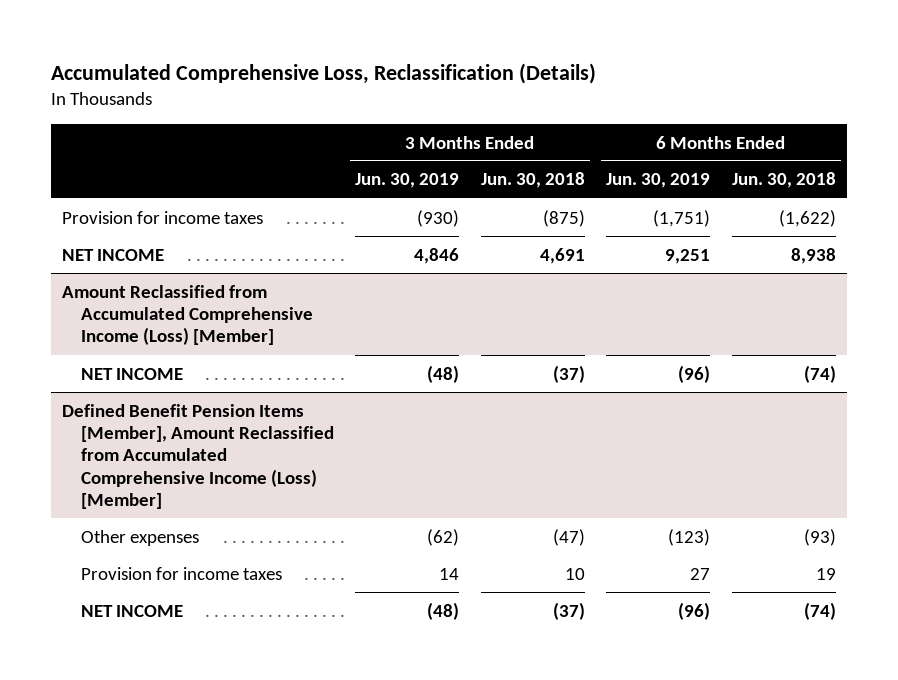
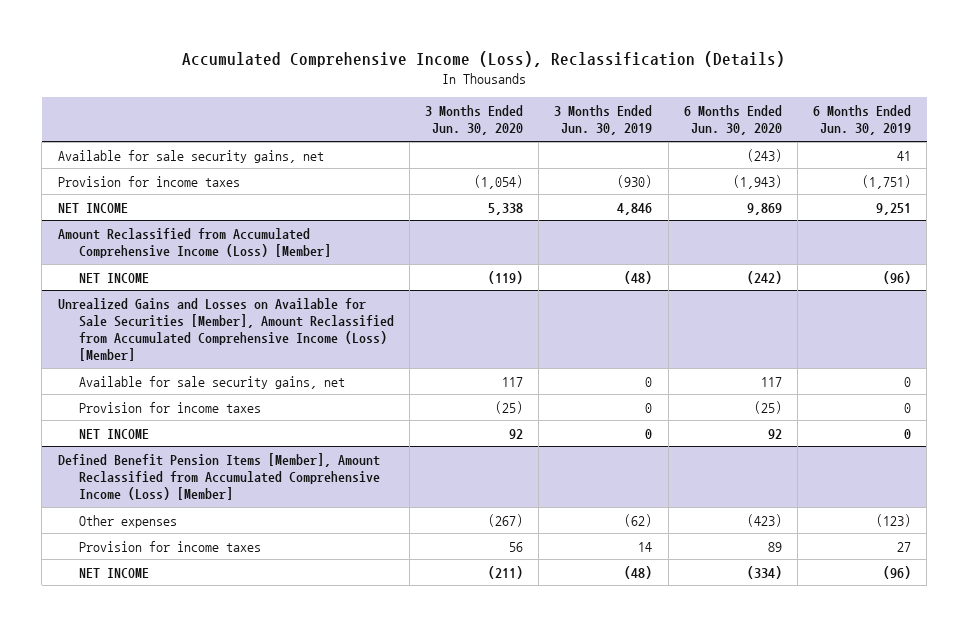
[50,62,596,84] Accumulated Comprehensive Loss, Reclassification (Details) -> [182,50,786,67] Accumulated Comprehensive Income (Loss), Reclassification (Details)
[480,172,585,189] Jun. 30, 2018 -> none
[731,172,836,189] Jun. 30, 2018 -> none
none -> [425,105,524,136] 3 Months Ended Jun. 30, 2020
none -> [683,105,782,136] 6 Months Ended Jun. 30, 2020
none -> [57,149,324,163] Available for sale security gains, net
none -> [57,297,394,362] Unrealized Gains and Losses on Available for Sale Securities [Member], Amount Reclassified from Accumulated Comprehensive Income (Loss) [Member]
none -> [78,375,345,389] Available for sale security gains, net
none -> [78,401,261,413] Provision for income taxes
none -> [78,428,149,439] NET INCOME

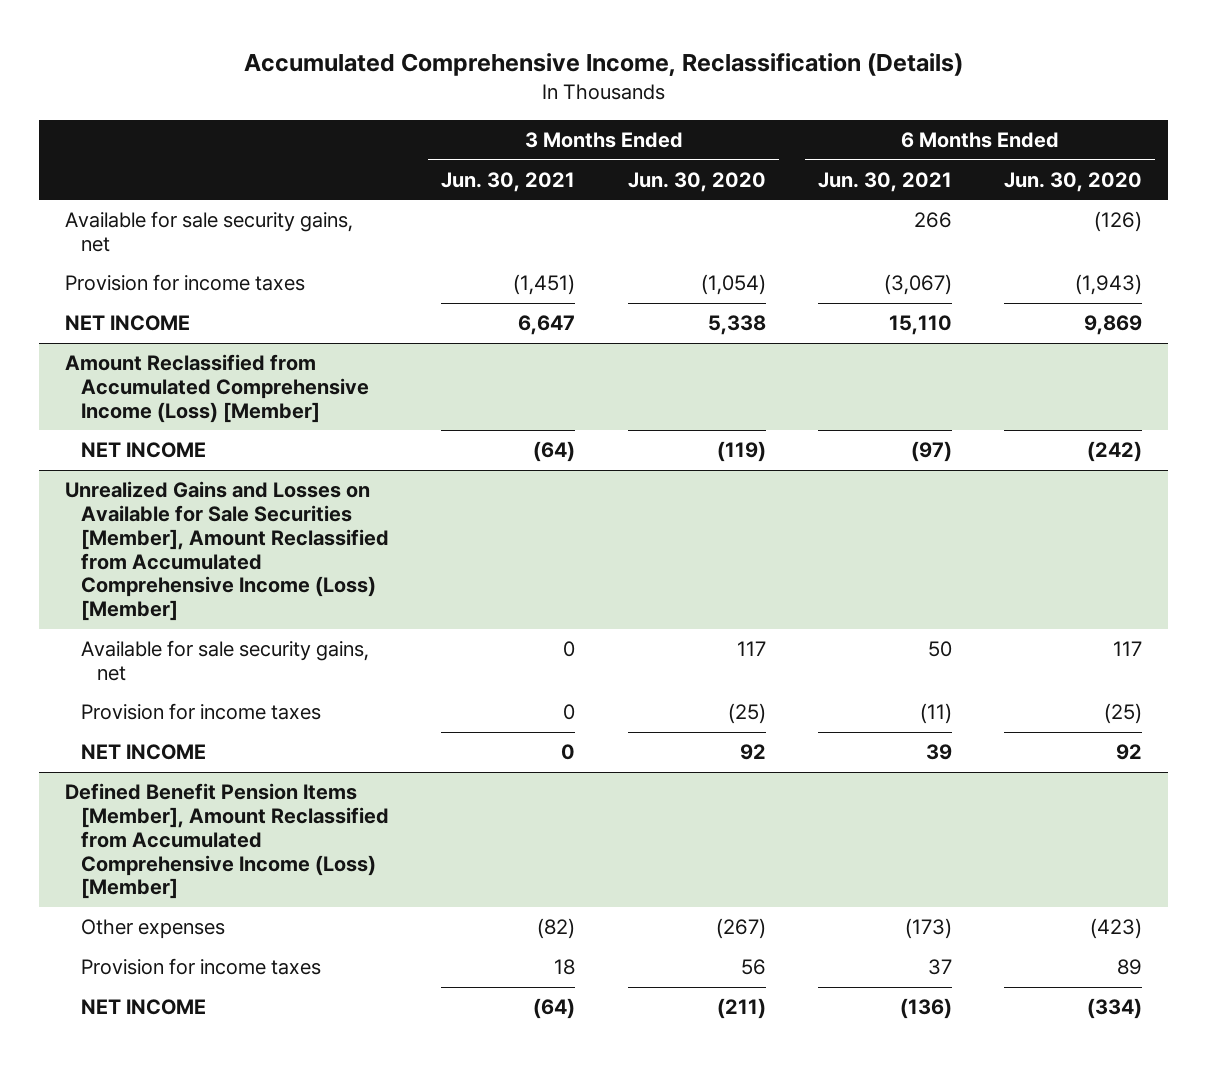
[182,50,786,67] Accumulated Comprehensive Income (Loss), Reclassification (Details) -> [243,53,963,77] Accumulated Comprehensive Income, Reclassification (Details)
[554,105,653,136] 3 Months Ended Jun. 30, 2019 -> none
[812,105,911,136] 6 Months Ended Jun. 30, 2019 -> none
none -> [441,171,576,192] Jun. 30, 2021
none -> [817,171,952,192] Jun. 30, 2021
[746,148,782,162] (243) -> [1094,211,1143,233] (126)

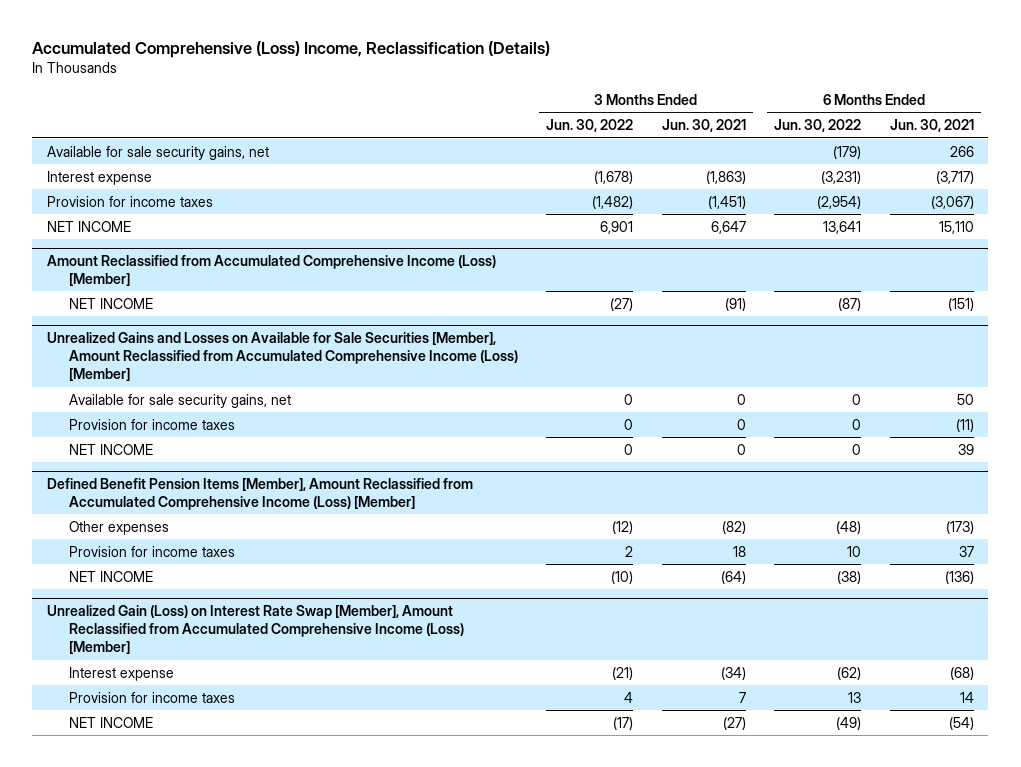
[243,53,963,77] Accumulated Comprehensive Income, Reclassification (Details) -> [32,41,551,59] Accumulated Comprehensive (Loss) Income, Reclassification (Details)
[627,171,766,192] Jun. 30, 2020 -> none
[1004,171,1143,192] Jun. 30, 2020 -> none
none -> [546,119,634,133] Jun. 30, 2022
none -> [774,119,862,133] Jun. 30, 2022
none -> [46,170,152,185] Interest expense
[533,441,576,463] (64) -> [724,297,746,311] (91)
[910,441,952,463] (97) -> [948,297,975,311] (151)
none -> [46,604,464,655] Unrealized Gain (Loss) on Interest Rate Swap [Member], Amount Reclassified from Accumulated Comprehensive Income (Loss) [Member]
none -> [68,666,174,681] Interest expense
none -> [68,691,235,703] Provision for income taxes
none -> [68,716,153,728] NET INCOME

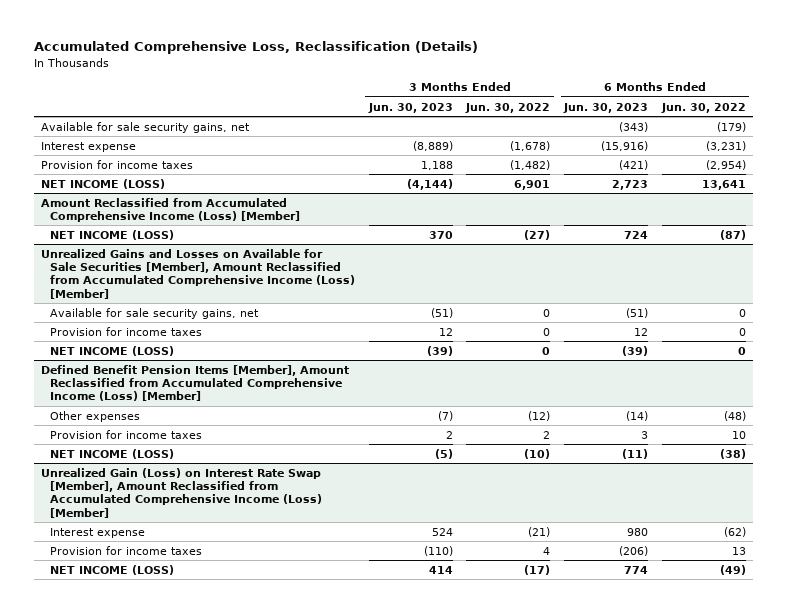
[32,41,551,59] Accumulated Comprehensive (Loss) Income, Reclassification (Details) -> [34,41,479,55] Accumulated Comprehensive Loss, Reclassification (Details)
[661,119,746,133] Jun. 30, 2021 -> none
[890,119,975,133] Jun. 30, 2021 -> none
none -> [367,102,453,113] Jun. 30, 2023
none -> [563,102,649,113] Jun. 30, 2023
[46,220,131,232] NET INCOME -> [40,178,165,189] NET INCOME (LOSS)
[68,297,153,309] NET INCOME -> [50,229,175,240] NET INCOME (LOSS)
[68,443,153,455] NET INCOME -> [50,345,175,356] NET INCOME (LOSS)
[68,570,153,582] NET INCOME -> [50,448,175,459] NET INCOME (LOSS)
[68,716,153,728] NET INCOME -> [50,564,175,575] NET INCOME (LOSS)

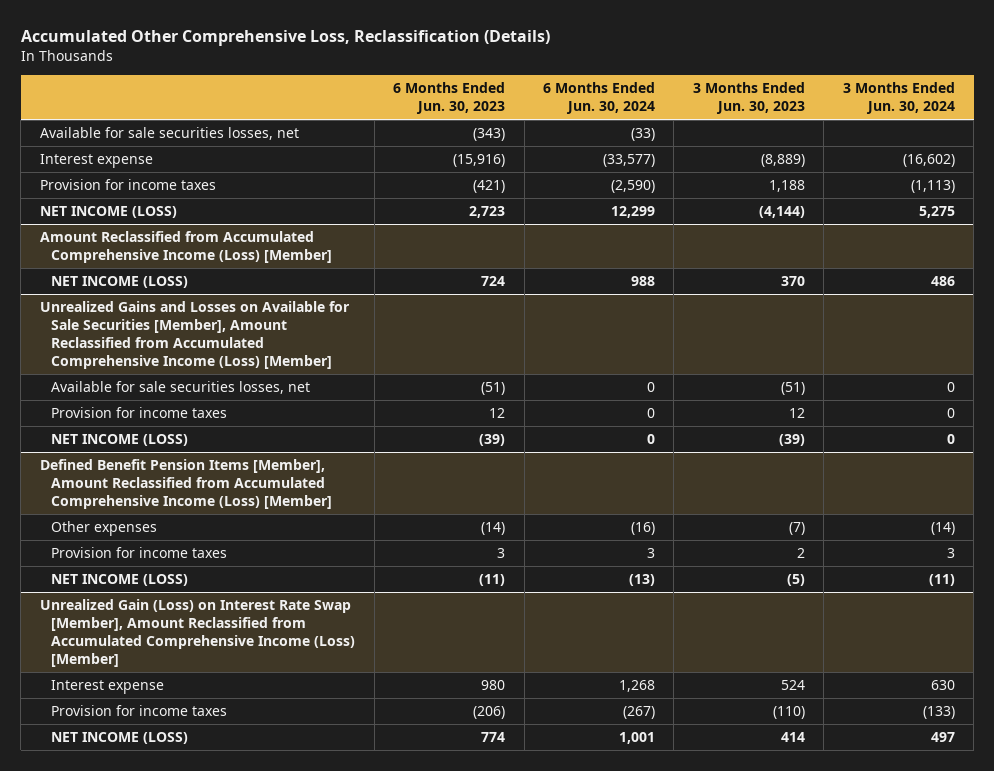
[34,41,479,55] Accumulated Comprehensive Loss, Reclassification (Details) -> [20,30,550,47] Accumulated Other Comprehensive Loss, Reclassification (Details)
[465,102,551,113] Jun. 30, 2022 -> none
[660,102,746,113] Jun. 30, 2022 -> none
none -> [543,82,656,115] 6 Months Ended Jun. 30, 2024
none -> [842,82,955,115] 3 Months Ended Jun. 30, 2024
[40,121,250,133] Available for sale security gains, net -> [39,127,299,141] Available for sale securities losses, net
[50,307,260,319] Available for sale security gains, net -> [51,381,311,395] Available for sale securities losses, net

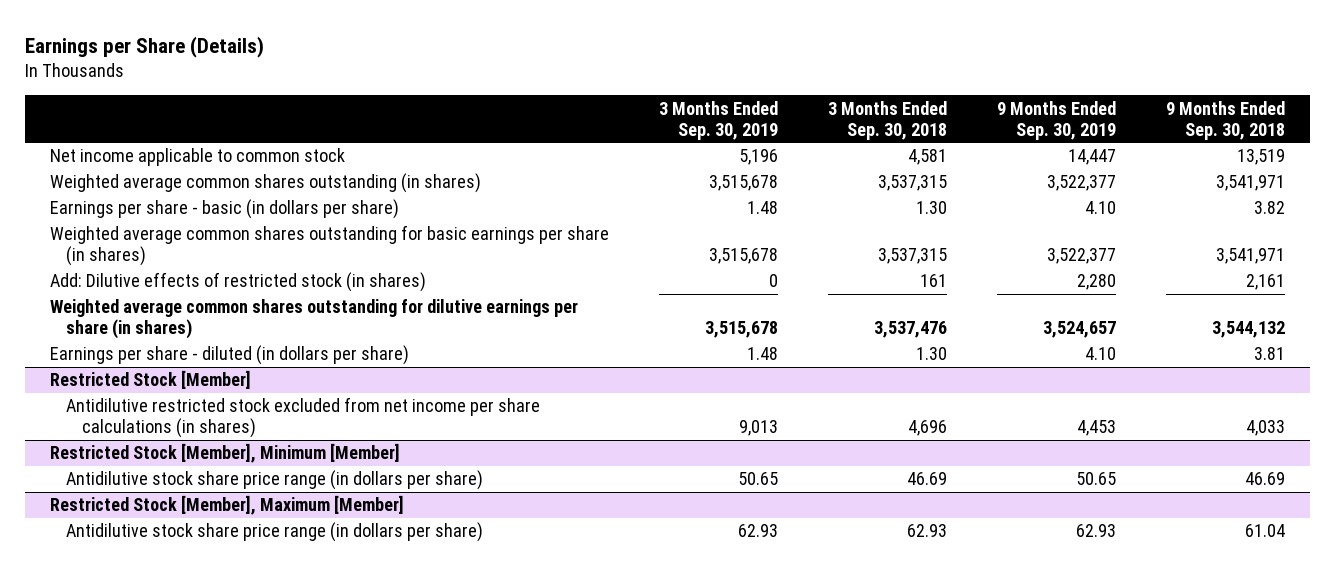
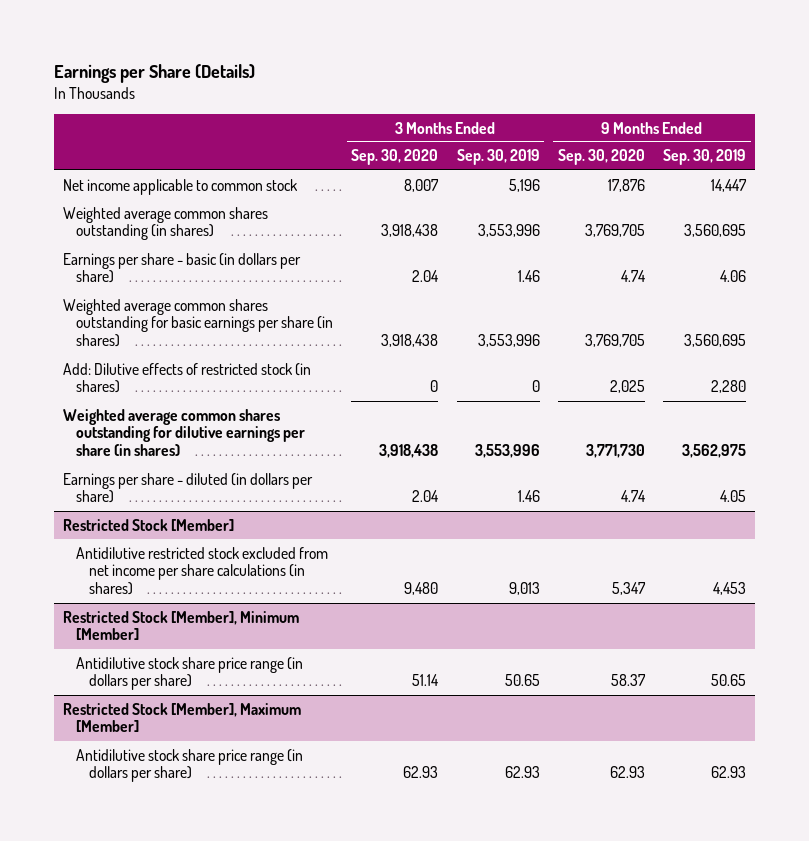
[828,100,948,140] 3 Months Ended Sep. 30, 2018 -> none
[1166,100,1286,140] 9 Months Ended Sep. 30, 2018 -> none
none -> [351,149,439,166] Sep. 30, 2020
none -> [557,149,645,166] Sep. 30, 2020
[709,175,779,192] 3,515,678 -> [477,224,540,238] 3,553,996
[1047,175,1117,192] 3,522,377 -> [684,224,747,238] 3,560,695
[747,201,779,215] 1.48 -> [517,270,540,283] 1.46
[1085,201,1117,215] 4.10 -> [720,270,747,283] 4.06
[709,248,779,265] 3,515,678 -> [477,334,540,348] 3,553,996
[1047,248,1117,265] 3,522,377 -> [684,334,747,348] 3,560,695
[705,321,779,339] 3,515,678 -> [474,444,540,459] 3,553,996
[1043,321,1117,339] 3,524,657 -> [682,444,747,459] 3,562,975
[747,347,779,361] 1.48 -> [517,490,540,503] 1.46
[1085,347,1117,361] 4.10 -> [720,490,747,503] 4.05

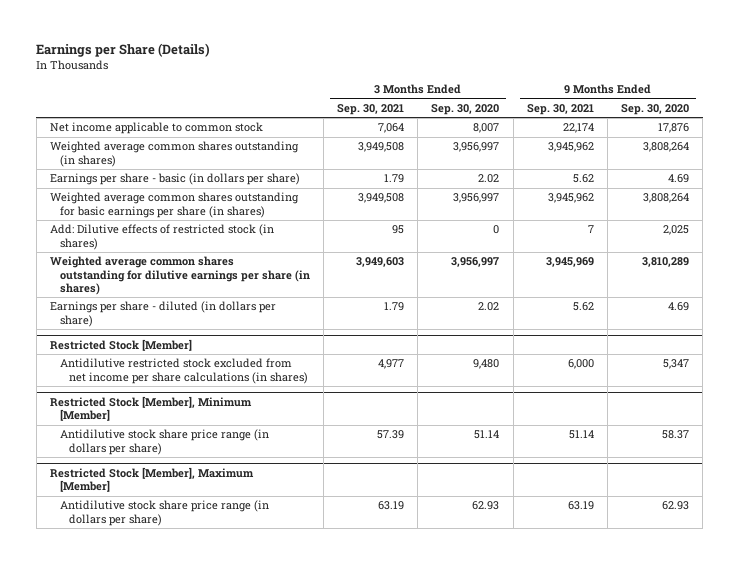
[456,149,540,166] Sep. 30, 2019 -> none
[663,149,747,166] Sep. 30, 2019 -> none
none -> [336,103,404,115] Sep. 30, 2021
none -> [526,103,594,115] Sep. 30, 2021
[381,224,439,238] 3,918,438 -> [453,142,500,153] 3,956,997
[584,224,645,238] 3,769,705 -> [643,142,690,153] 3,808,264
[412,270,440,283] 2.04 -> [478,174,500,184] 2.02
[620,270,646,283] 4.74 -> [668,174,690,184] 4.69
[381,334,439,348] 3,918,438 -> [453,193,500,204] 3,956,997
[584,334,645,348] 3,769,705 -> [643,193,690,204] 3,808,264
[379,444,439,459] 3,918,438 -> [451,257,500,268] 3,956,997
[585,444,645,459] 3,771,730 -> [642,257,690,268] 3,810,289
[412,490,440,503] 2.04 -> [478,302,500,312] 2.02
[620,490,646,503] 4.74 -> [668,302,690,312] 4.69

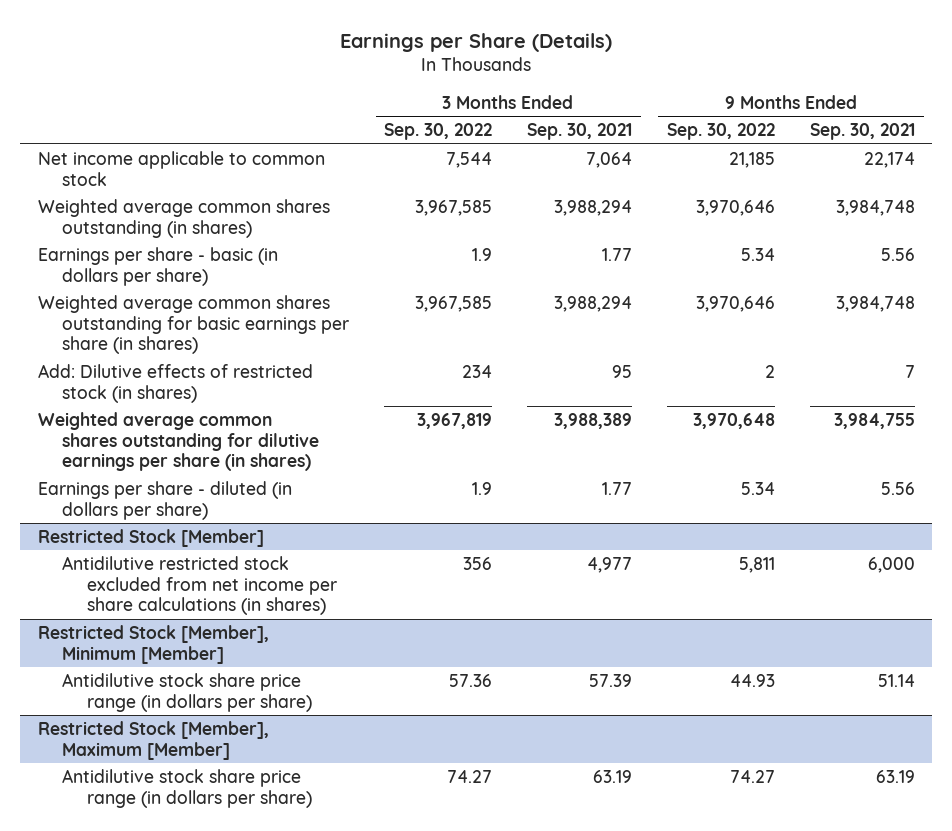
[431,103,500,115] Sep. 30, 2020 -> none
[621,103,690,115] Sep. 30, 2020 -> none
none -> [384,123,493,141] Sep. 30, 2022
none -> [666,123,775,141] Sep. 30, 2022
[357,142,404,153] 3,949,508 -> [554,199,633,216] 3,988,294
[547,142,594,153] 3,945,962 -> [835,199,915,216] 3,984,748
[383,174,404,184] 1.79 -> [602,247,633,261] 1.77
[572,174,594,184] 5.62 -> [880,247,915,261] 5.56
[357,193,404,204] 3,949,508 -> [554,295,633,312] 3,988,294
[547,193,594,204] 3,945,962 -> [835,295,915,312] 3,984,748
[355,257,404,268] 3,949,603 -> [554,412,633,429] 3,988,389
[545,257,594,268] 3,945,969 -> [833,412,915,429] 3,984,755
[383,302,404,312] 1.79 -> [602,481,633,495] 1.77
[572,302,594,312] 5.62 -> [880,481,915,495] 5.56

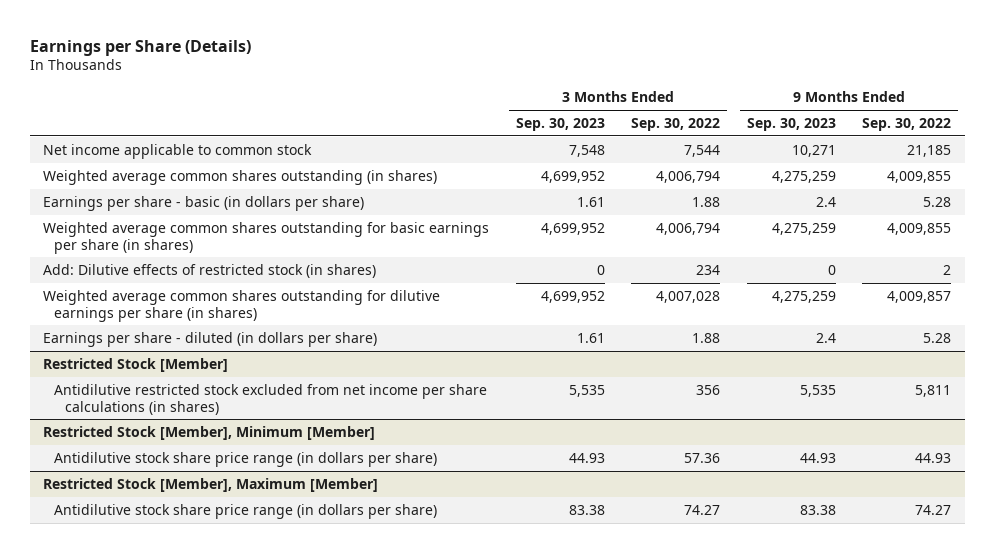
[527,123,633,141] Sep. 30, 2021 -> none
[809,123,915,141] Sep. 30, 2021 -> none
none -> [515,117,605,131] Sep. 30, 2023
none -> [746,117,836,131] Sep. 30, 2023
[415,199,493,216] 3,967,585 -> [656,170,721,183] 4,006,794
[695,199,775,216] 3,970,646 -> [887,170,952,183] 4,009,855
[472,247,493,261] 1.9 -> [692,196,721,207] 1.88
[740,247,775,261] 5.34 -> [923,196,952,207] 5.28
[415,295,493,312] 3,967,585 -> [656,222,721,235] 4,006,794
[695,295,775,312] 3,970,646 -> [887,222,952,235] 4,009,855
[417,412,493,429] 3,967,819 -> [656,290,721,303] 4,007,028
[692,412,775,429] 3,970,648 -> [887,290,952,303] 4,009,857
[472,481,493,495] 1.9 -> [692,332,721,343] 1.88
[740,481,775,495] 5.34 -> [923,332,952,343] 5.28

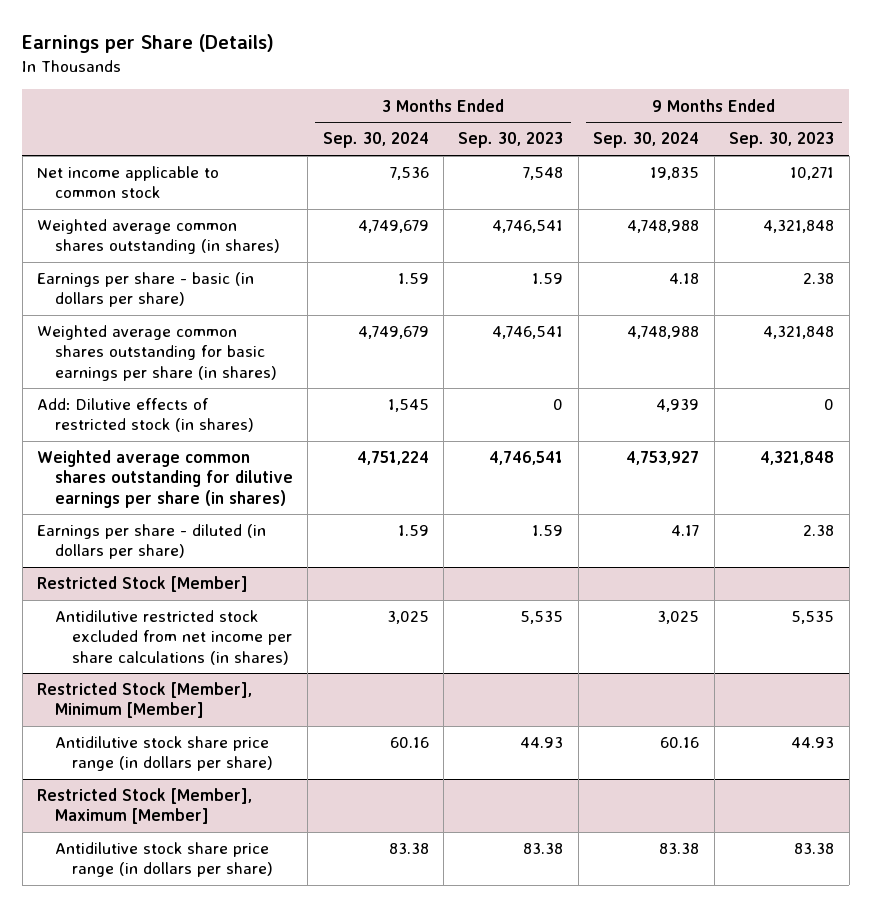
[631,117,721,131] Sep. 30, 2022 -> none
[862,117,952,131] Sep. 30, 2022 -> none
none -> [322,132,429,149] Sep. 30, 2024
none -> [593,132,700,149] Sep. 30, 2024
[540,170,605,183] 4,699,952 -> [492,220,564,234] 4,746,541
[771,170,836,183] 4,275,259 -> [763,220,835,234] 4,321,848
[576,196,605,207] 1.61 -> [532,273,564,285] 1.59
[815,196,836,207] 2.4 -> [803,273,835,285] 2.38
[540,222,605,235] 4,699,952 -> [492,326,564,340] 4,746,541
[771,222,836,235] 4,275,259 -> [763,326,835,340] 4,321,848
[540,290,605,303] 4,699,952 -> [489,451,564,466] 4,746,541
[771,290,836,303] 4,275,259 -> [760,451,835,466] 4,321,848
[576,332,605,343] 1.61 -> [532,525,564,537] 1.59
[815,332,836,343] 2.4 -> [803,525,835,537] 2.38

